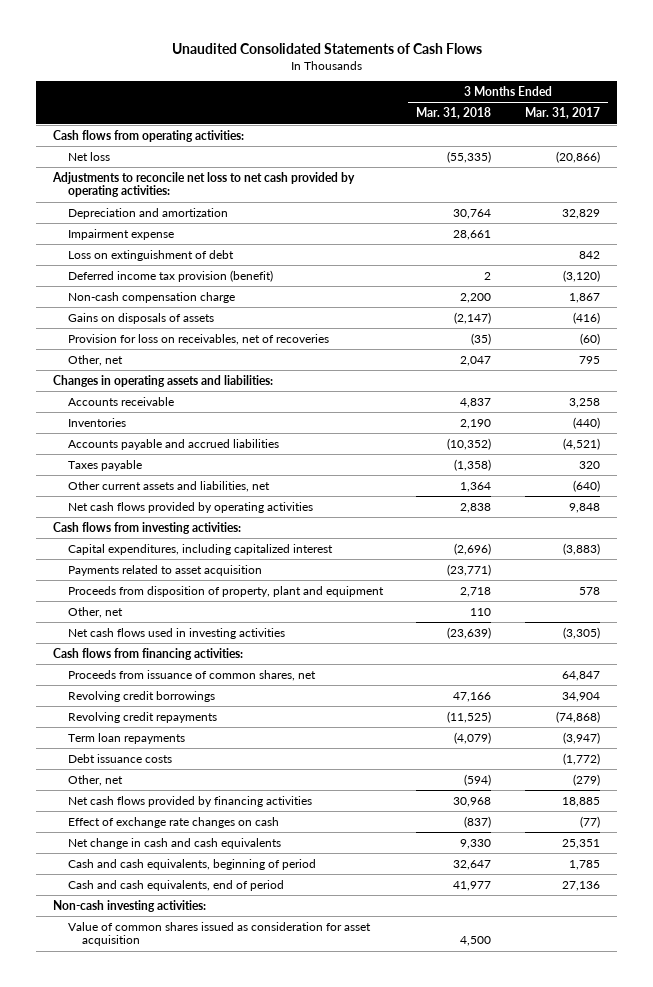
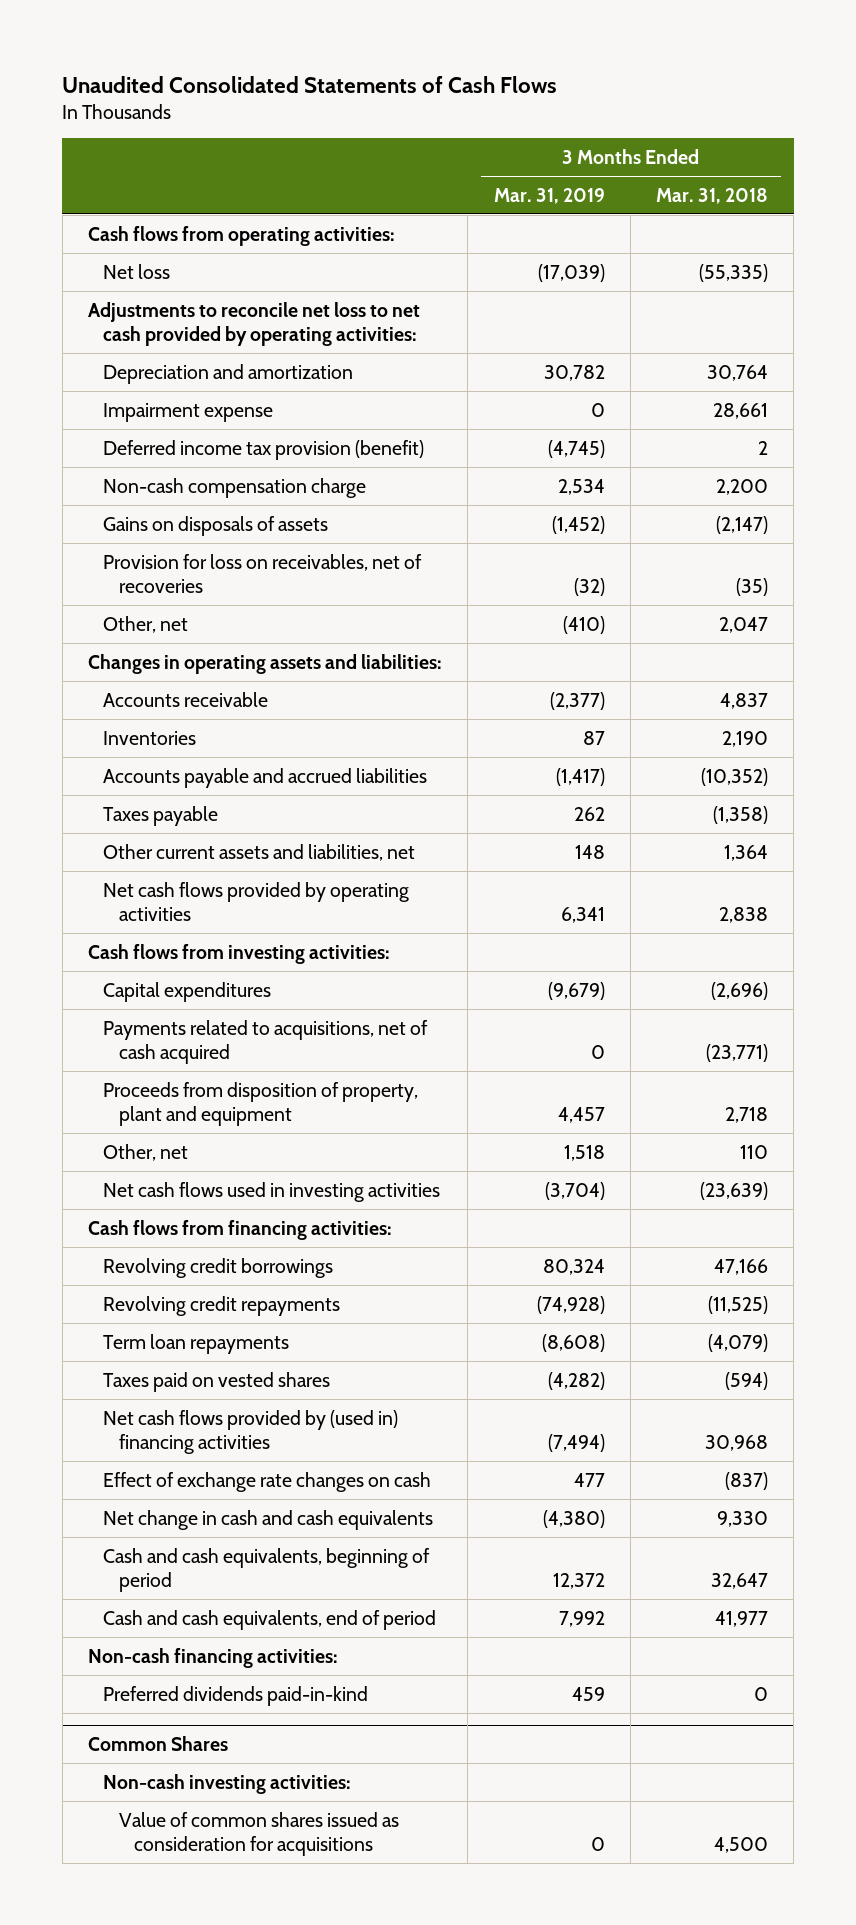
[525,107,601,120] Mar. 31, 2017 -> none
none -> [493,187,605,204] Mar. 31, 2019
[67,249,234,261] Loss on extinguishment of debt -> none
[67,543,333,555] Capital expenditures, including capitalized interest -> [103,981,272,1002] Capital expenditures
[67,564,262,576] Payments related to asset acquisition -> [103,1019,429,1064] Payments related to acquisitions, net of cash acquired
[67,669,316,681] Proceeds from issuance of common shares, net -> none
[67,753,172,763] Debt issuance costs -> none
[67,774,123,786] Other, net -> [103,1371,331,1392] Taxes paid on vested shares
[67,795,312,807] Net cash flows provided by financing activities -> [103,1409,399,1454] Net cash flows provided by (used in) financing activities
none -> [88,1647,339,1668] Non-cash financing activities:
none -> [103,1685,369,1706] Preferred dividends paid-in-kind
none -> [88,1735,229,1751] Common Shares
[67,921,371,947] Value of common shares issued as consideration for asset acquisition -> [118,1811,399,1856] Value of common shares issued as consideration for acquisitions

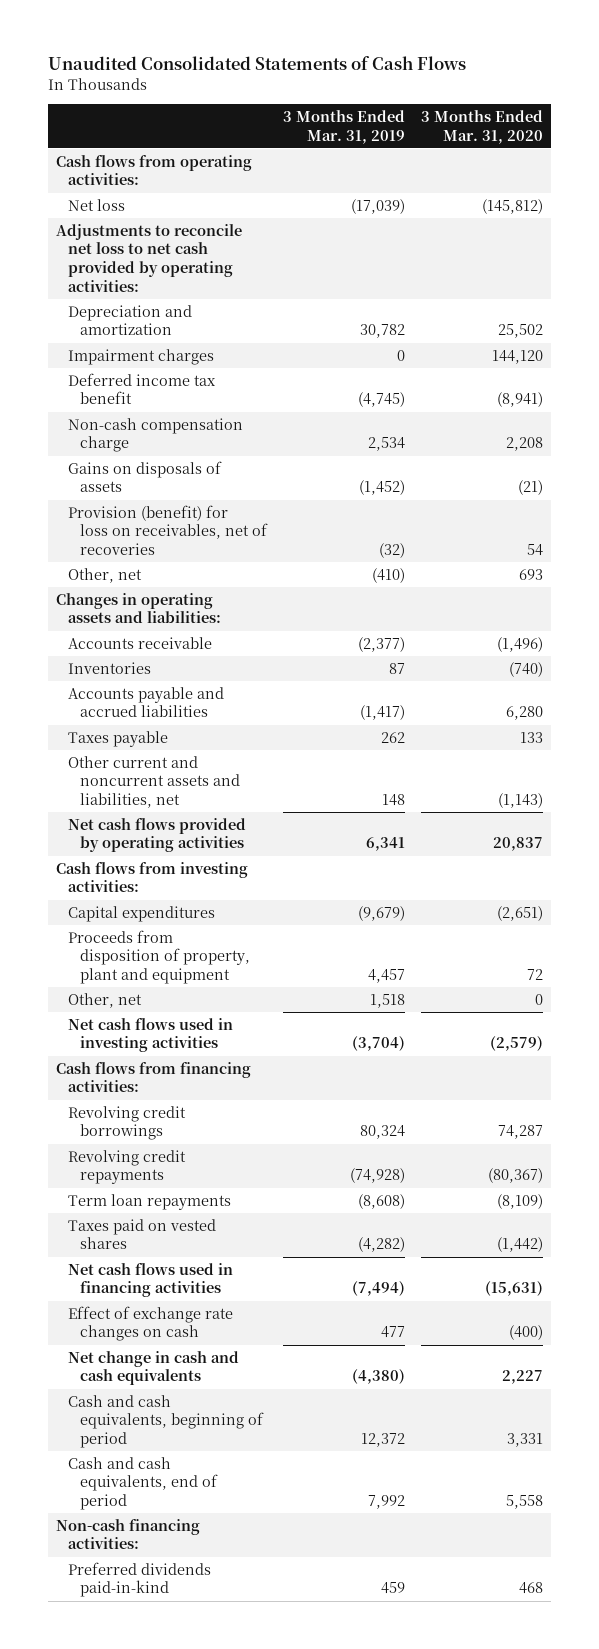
[656,187,769,204] Mar. 31, 2018 -> none
none -> [421,110,544,144] 3 Months Ended Mar. 31, 2020
[103,402,274,422] Impairment expense -> [67,348,214,365] Impairment charges
[103,439,425,460] Deferred income tax provision (benefit) -> [67,372,216,405] Deferred income tax benefit
[103,553,423,593] Provision for loss on receivables, net of recoveries -> [67,504,269,556] Provision (benefit) for loss on receivables, net of recoveries
[103,843,416,861] Other current assets and liabilities, net -> [67,755,241,809] Other current and noncurrent assets and liabilities, net
[103,1019,429,1064] Payments related to acquisitions, net of cash acquired -> none
[103,1409,399,1454] Net cash flows provided by (used in) financing activities -> [67,1262,233,1298] Net cash flows used in financing activities
[88,1735,229,1751] Common Shares -> none
[103,1773,352,1794] Non-cash investing activities: -> none
[118,1811,399,1856] Value of common shares issued as consideration for acquisitions -> none

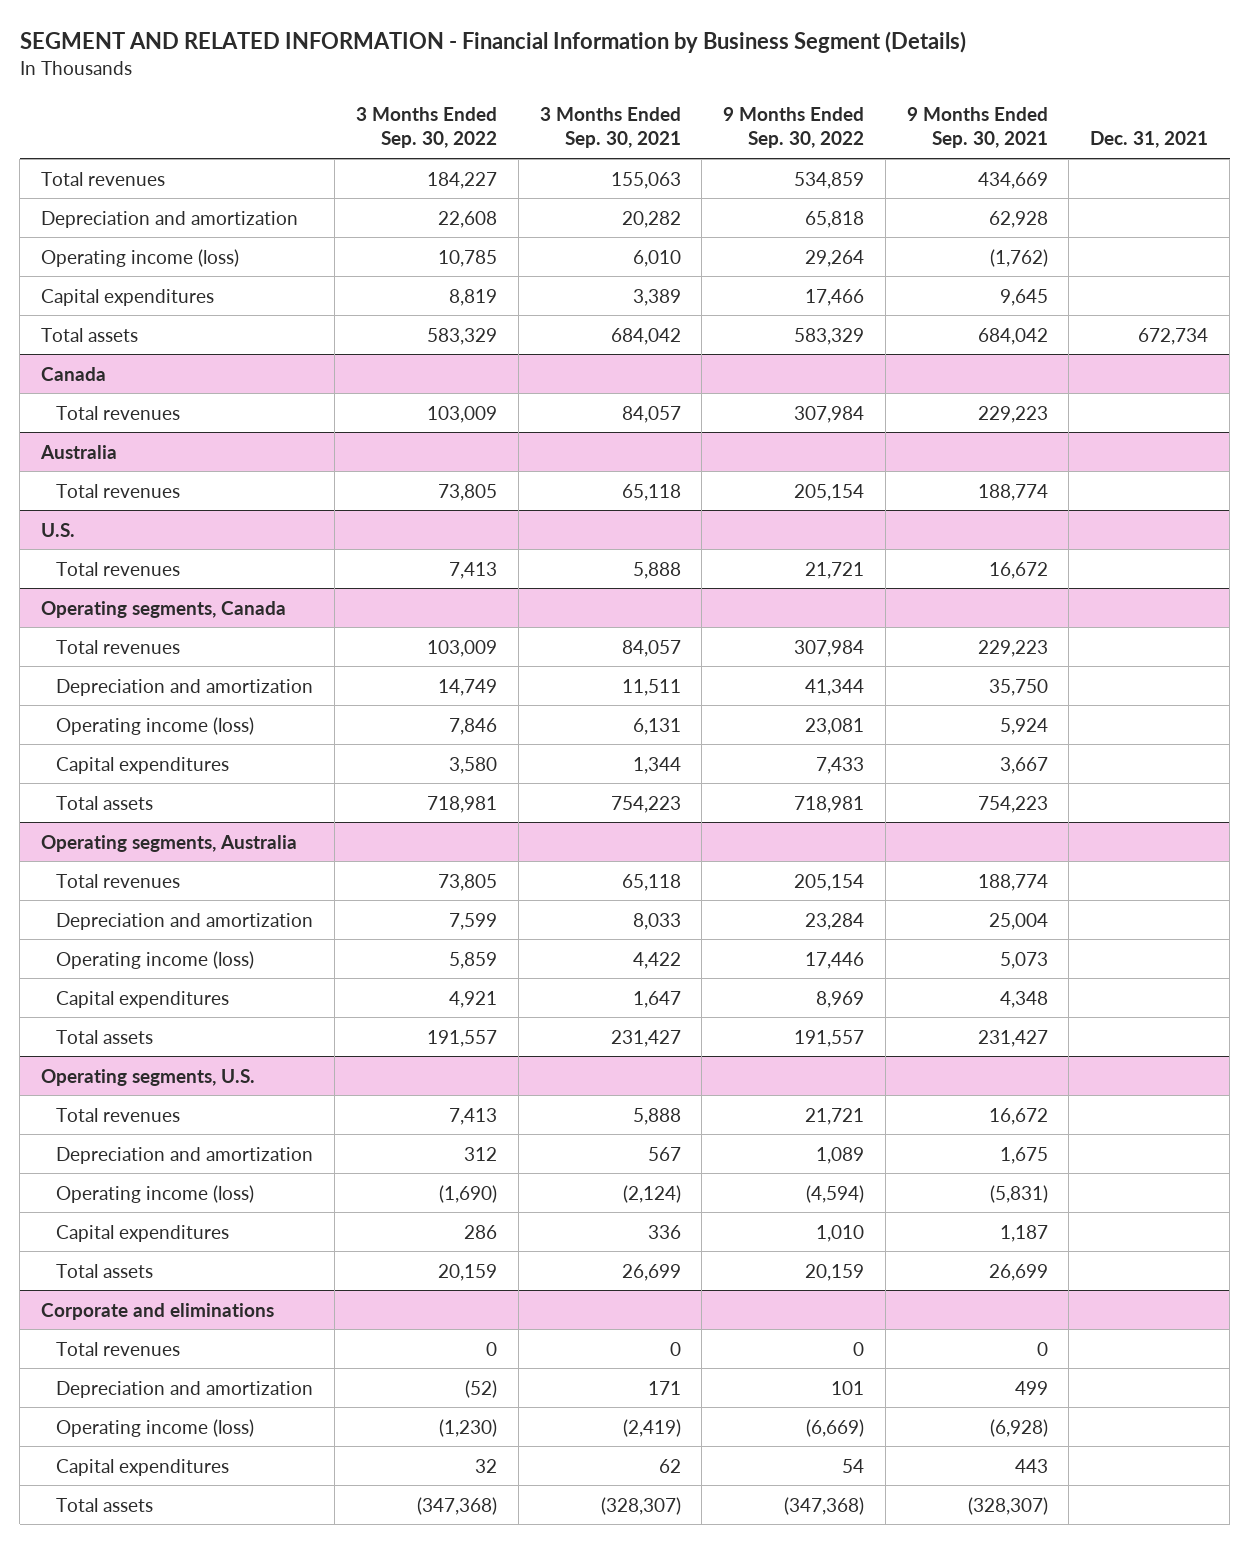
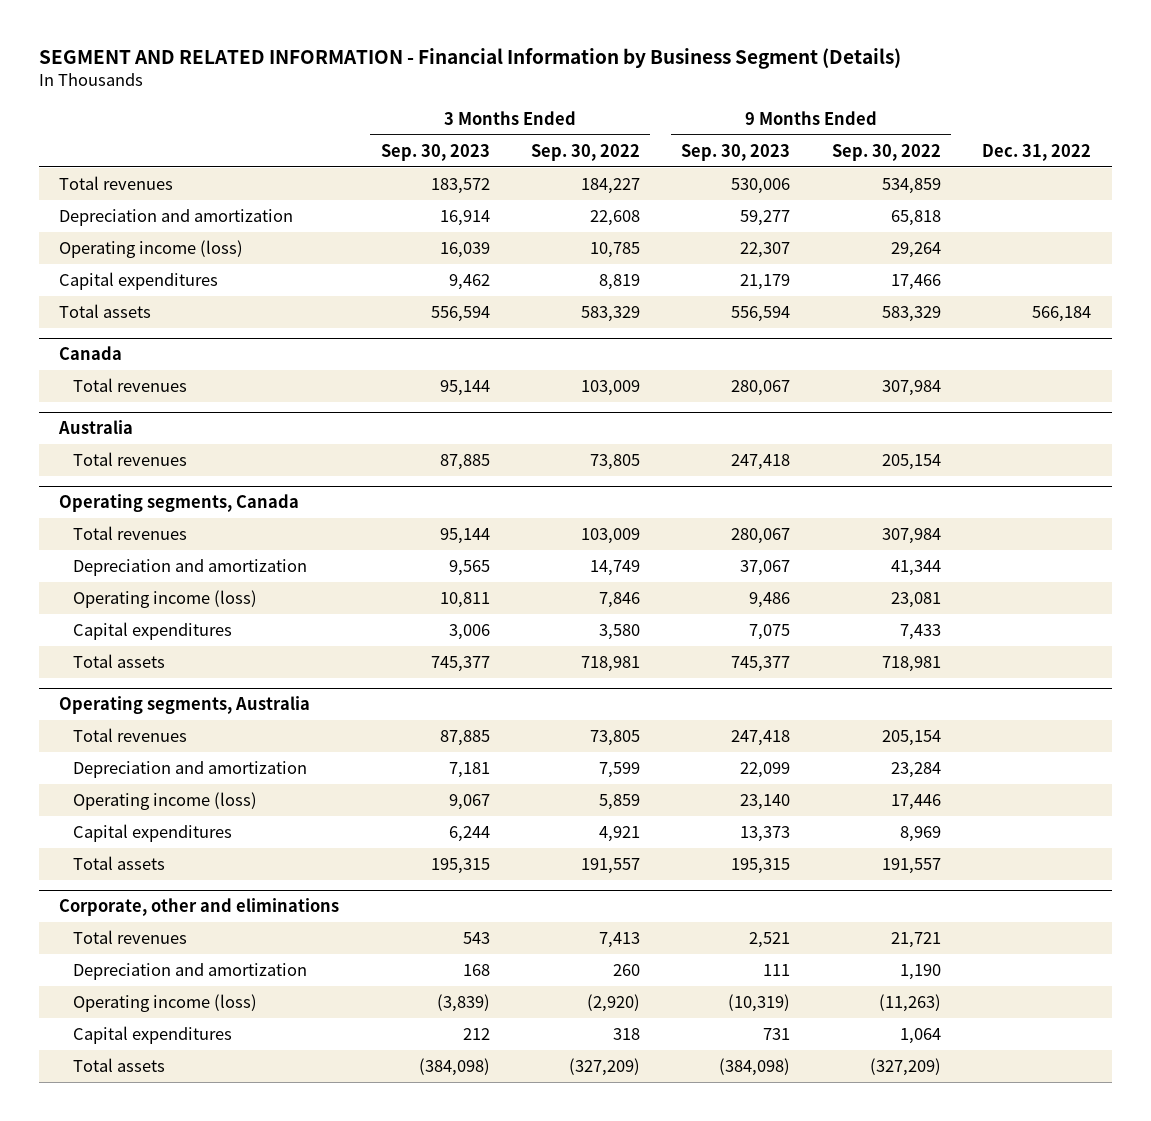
[539,106,681,149] 3 Months Ended Sep. 30, 2021 -> none
[906,106,1048,149] 9 Months Ended Sep. 30, 2021 -> none
[1090,131,1209,149] Dec. 31, 2021 -> none
none -> [380,143,490,161] Sep. 30, 2023
none -> [681,143,791,161] Sep. 30, 2023
none -> [982,143,1092,161] Dec. 31, 2022
[40,522,75,537] U.S. -> none
[56,561,181,576] Total revenues -> none
[40,1068,255,1086] Operating segments, U.S. -> none
none -> [59,898,340,917] Corporate, other and eliminations
[40,1302,274,1320] Corporate and eliminations -> none
[56,1341,181,1356] Total revenues -> none
[56,1380,314,1398] Depreciation and amortization -> none
[56,1418,255,1437] Operating income (loss) -> none
[56,1458,230,1476] Capital expenditures -> none
[56,1497,154,1512] Total assets -> none
[463,1146,497,1161] 312 -> [613,963,641,976] 260
[816,1146,865,1164] 1,089 -> [899,963,941,980] 1,190
[438,1184,497,1203] (1,690) -> [587,993,641,1012] (2,920)
[806,1184,865,1203] (4,594) -> [878,993,941,1012] (11,263)
[463,1224,497,1239] 286 -> [613,1027,641,1040] 318
[816,1224,865,1242] 1,010 -> [899,1027,941,1044] 1,064
[437,1263,497,1281] 20,159 -> [569,1057,641,1076] (327,209)
[805,1263,865,1281] 20,159 -> [869,1057,941,1076] (327,209)

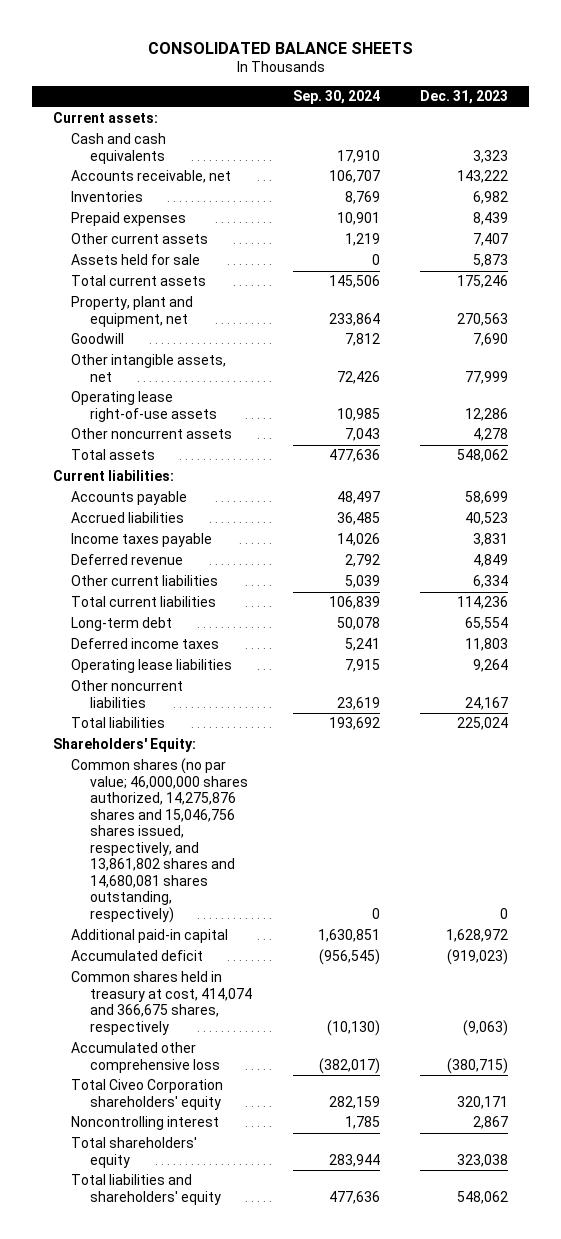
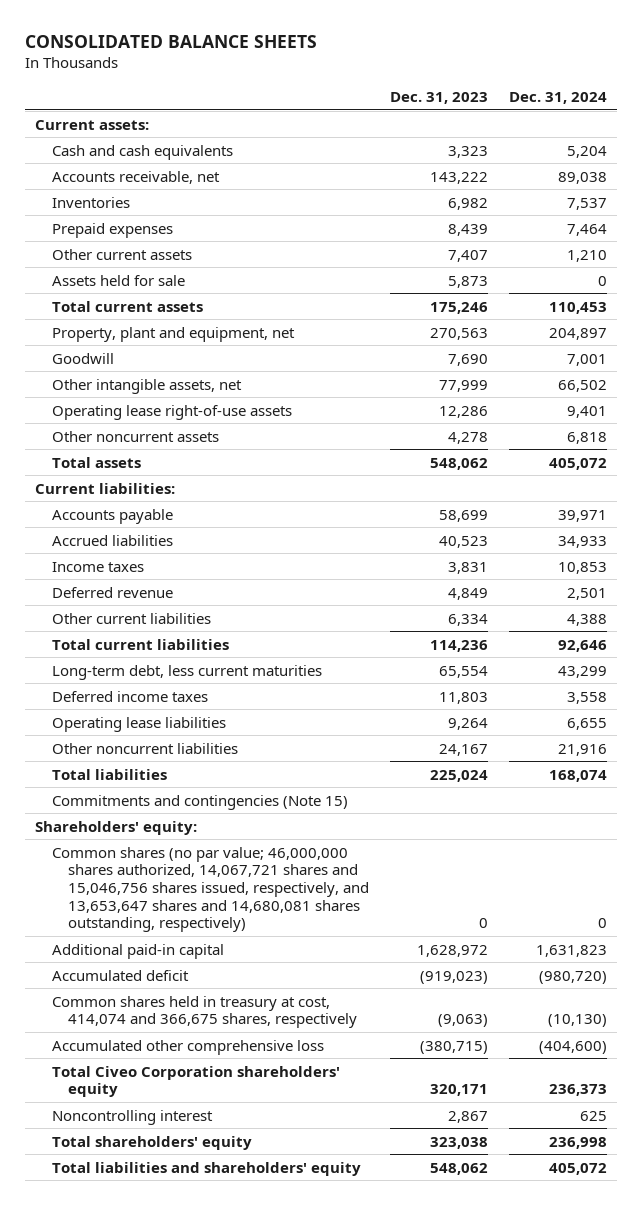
[292,90,380,105] Sep. 30, 2024 -> none
none -> [508,92,607,105] Dec. 31, 2024
[71,533,213,548] Income taxes payable -> [51,561,144,572] Income taxes
[71,617,173,632] Long-term debt -> [51,664,322,680] Long-term debt, less current maturities
none -> [51,794,348,810] Commitments and contingencies (Note 15)
[52,738,196,753] Shareholders' Equity: -> [35,820,198,835] Shareholders' equity:
[71,758,248,923] Common shares (no par value; 46,000,000 shares authorized, 14,275,876 shares and 15,046,756 shares issued, respectively, and 13,861,802 shares and 14,680,081 shares outstanding, respectively) -> [51,846,370,933] Common shares (no par value; 46,000,000 shares authorized, 14,067,721 shares and 15,046,756 shares issued, respectively, and 13,653,647 shares and 14,680,081 shares outstanding, respectively)

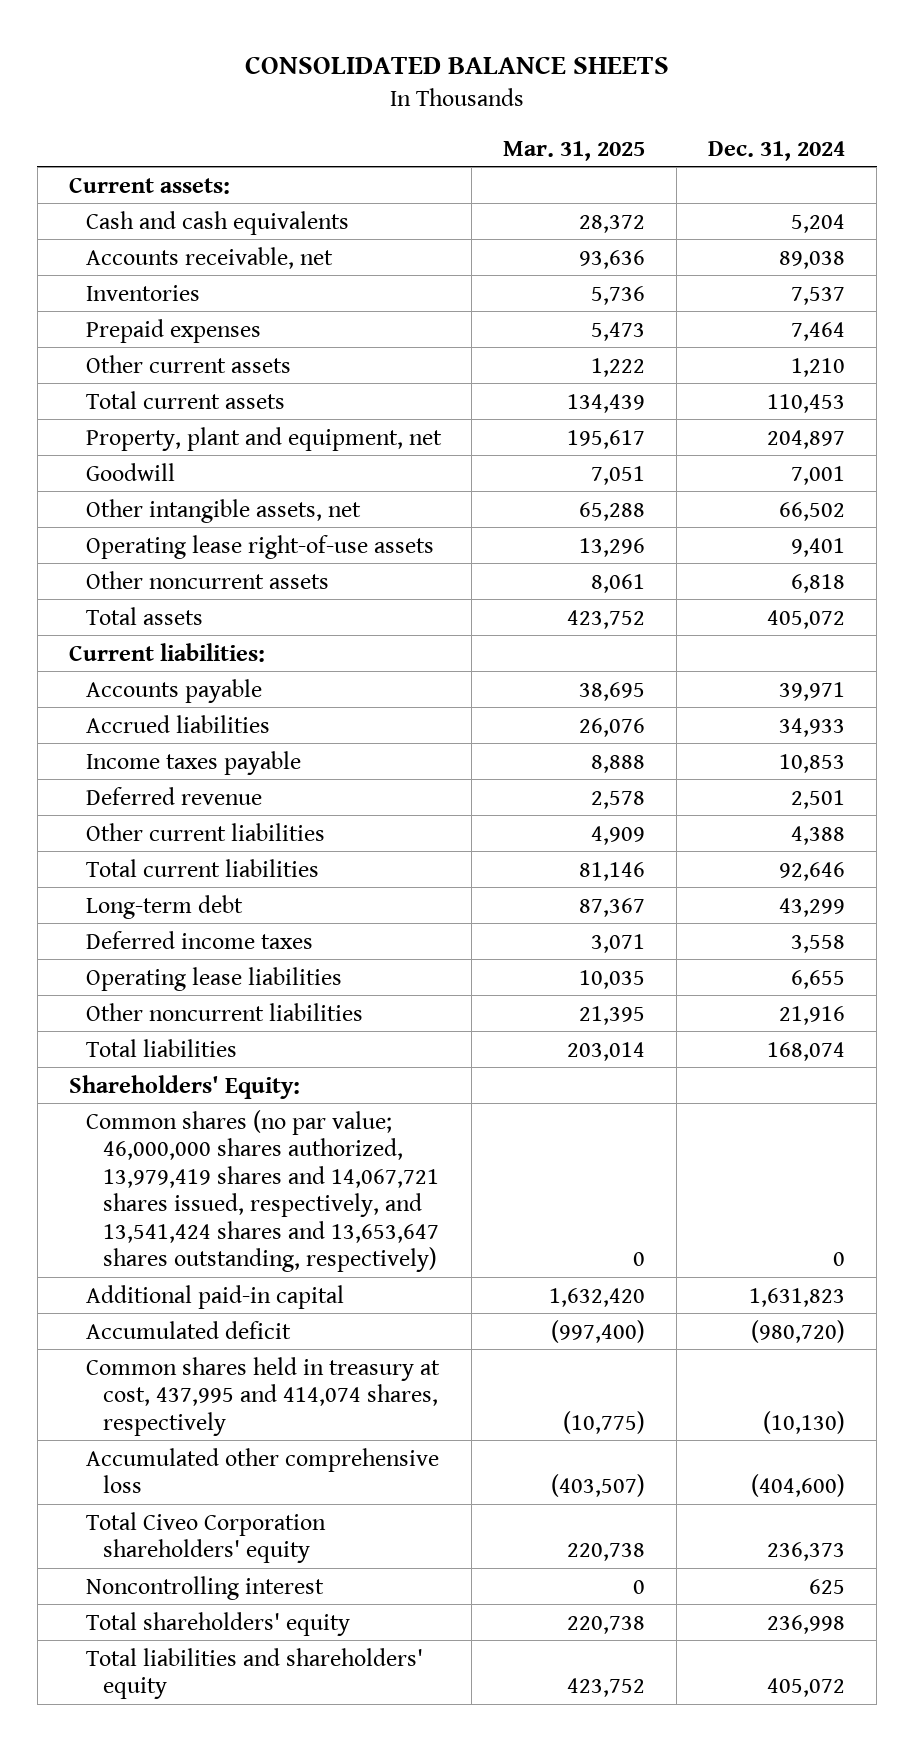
[390,92,489,105] Dec. 31, 2023 -> none
none -> [503,140,646,161] Mar. 31, 2025
[51,274,185,286] Assets held for sale -> none
[51,561,144,572] Income taxes -> [85,750,301,775] Income taxes payable
[51,664,322,680] Long-term debt, less current maturities -> [85,894,243,919] Long-term debt
[51,794,348,810] Commitments and contingencies (Note 15) -> none
[35,820,198,835] Shareholders' equity: -> [68,1074,300,1099] Shareholders' Equity:
[51,846,370,933] Common shares (no par value; 46,000,000 shares authorized, 14,067,721 shares and 15,046,756 shares issued, respectively, and 13,653,647 shares and 14,680,081 shares outstanding, respectively) -> [85,1109,439,1273] Common shares (no par value; 46,000,000 shares authorized, 13,979,419 shares and 14,067,721 shares issued, respectively, and 13,541,424 shares and 13,653,647 shares outstanding, respectively)
[51,995,358,1029] Common shares held in treasury at cost, 414,074 and 366,675 shares, respectively -> [85,1356,440,1436] Common shares held in treasury at cost, 437,995 and 414,074 shares, respectively

